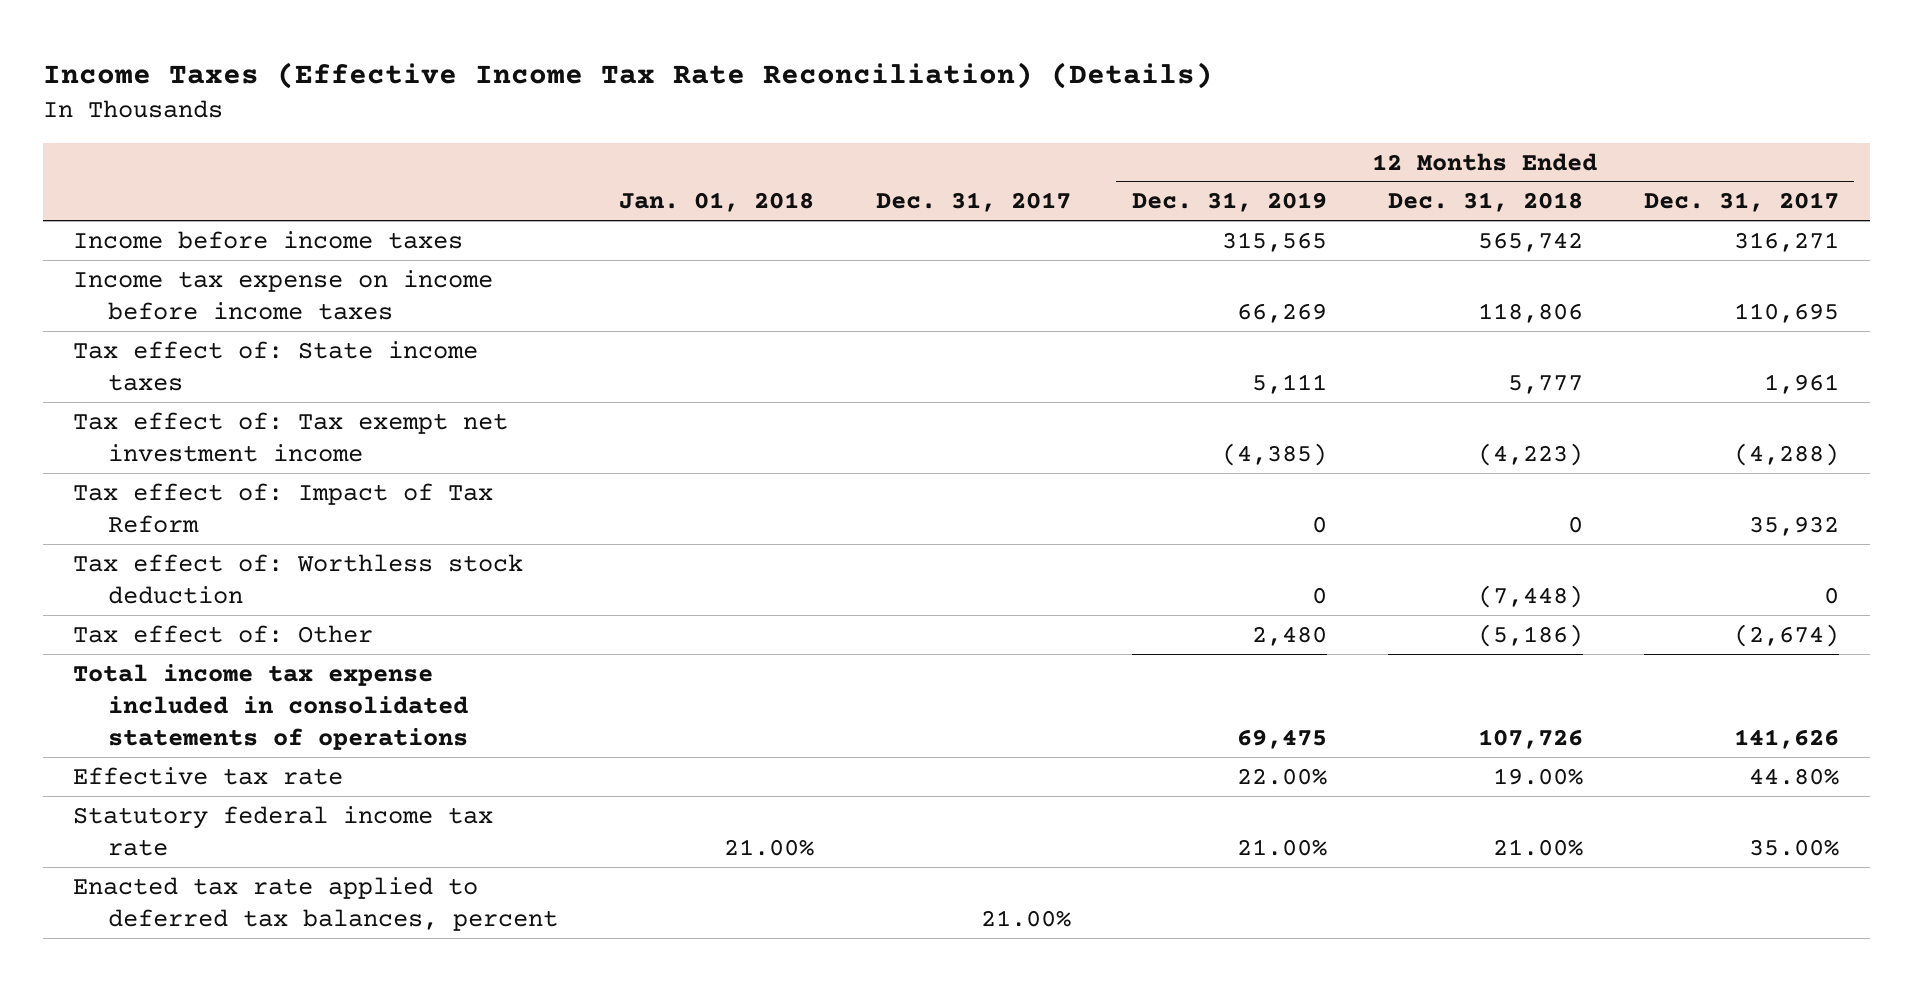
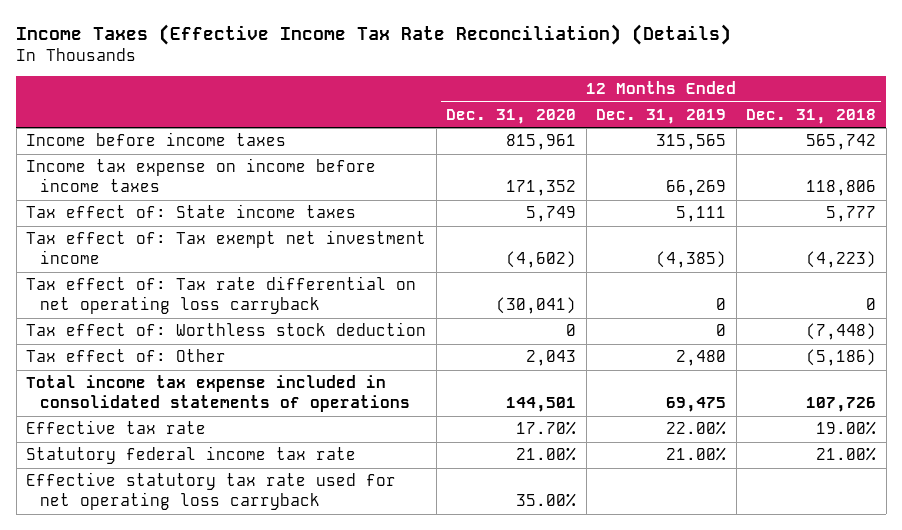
[619,192,815,213] Jan. 01, 2018 -> none
[875,192,1071,213] Dec. 31, 2017 -> none
[1644,192,1840,213] Dec. 31, 2017 -> none
none -> [446,108,577,124] Dec. 31, 2020
[73,482,494,533] Tax effect of: Impact of Tax Reform -> none
none -> [26,276,417,315] Tax effect of: Tax rate differential on net operating loss carryback
[73,876,559,931] Enacted tax rate applied to deferred tax balances, percent -> none
none -> [26,472,397,511] Effective statutory tax rate used for net operating loss carryback

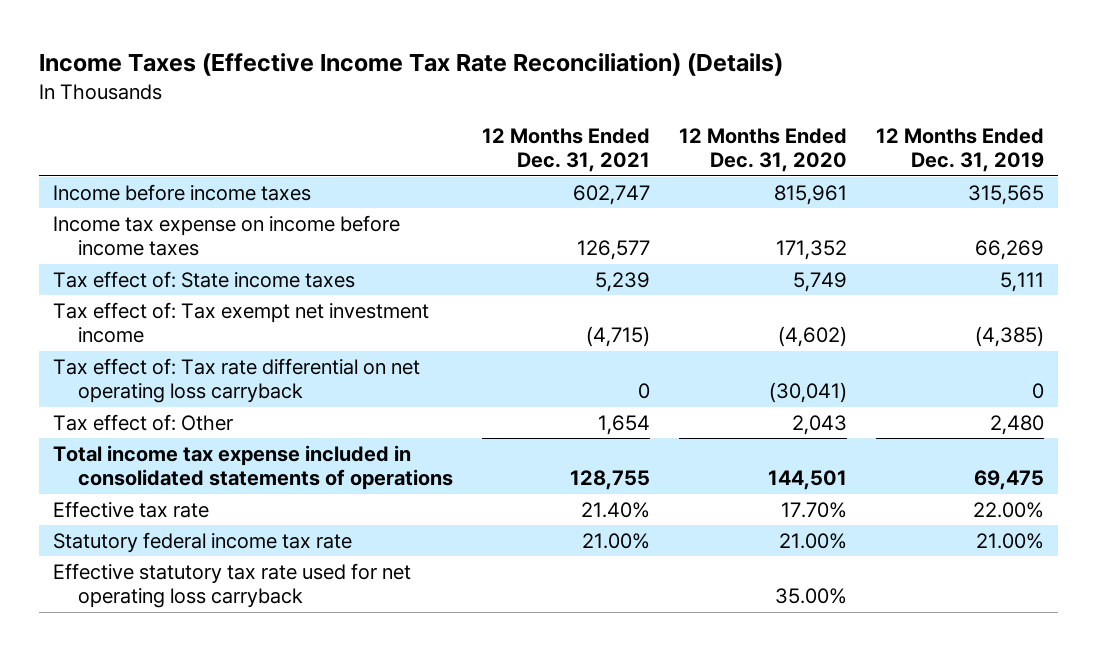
[746,108,877,124] Dec. 31, 2018 -> none
none -> [482,127,651,173] 12 Months Ended Dec. 31, 2021
[26,322,427,337] Tax effect of: Worthless stock deduction -> none

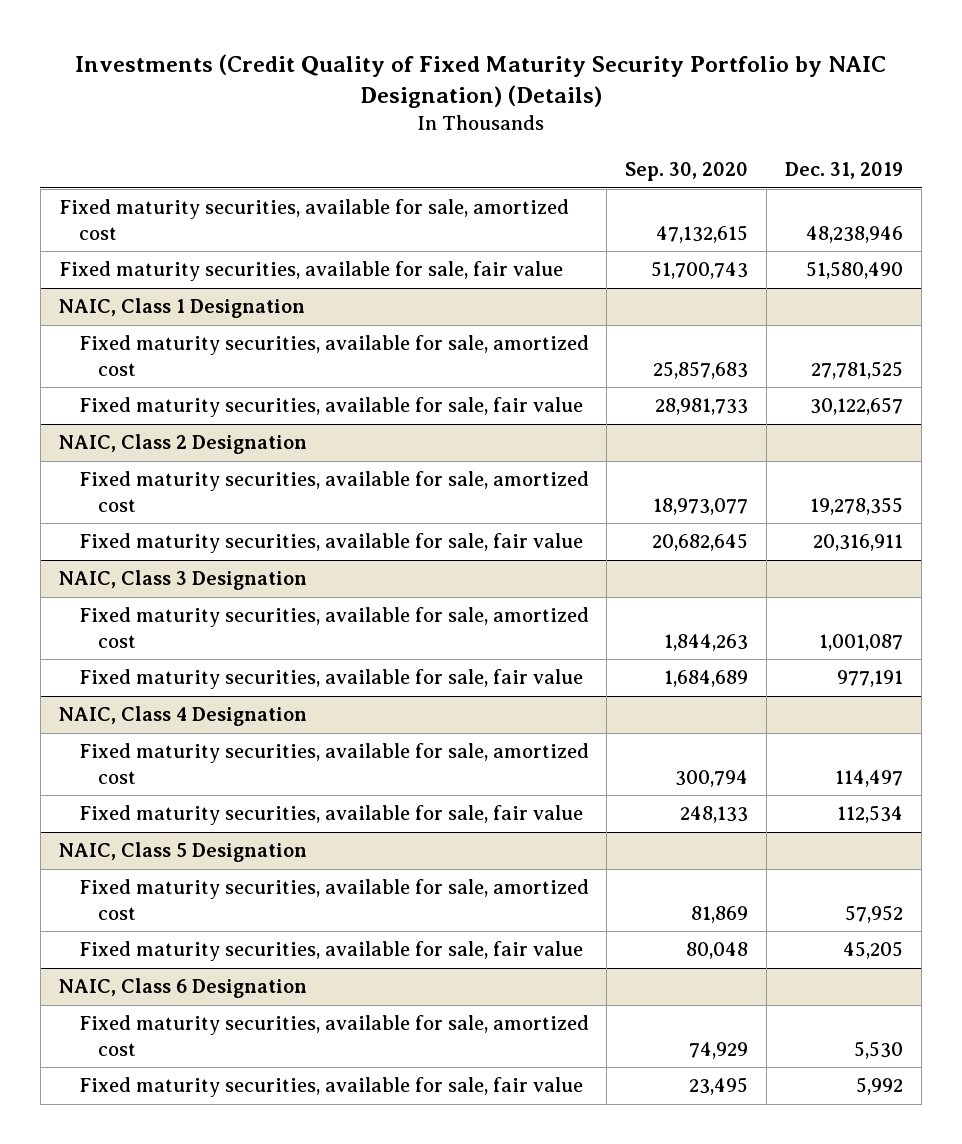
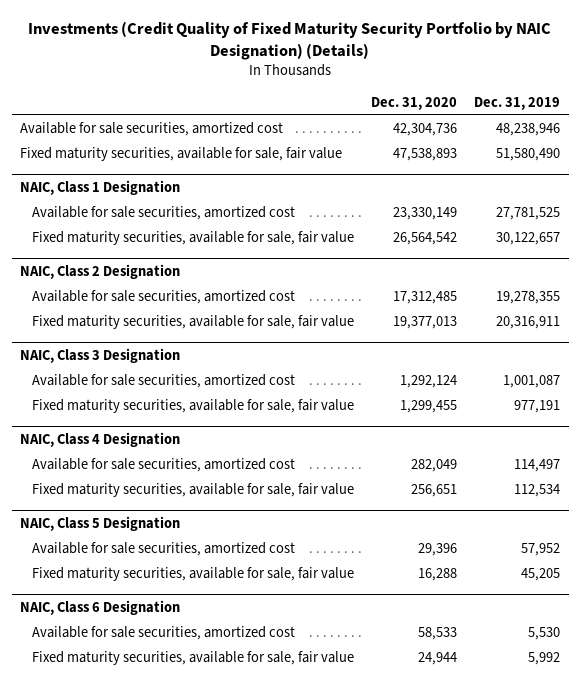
[625,161,749,181] Sep. 30, 2020 -> none
none -> [370,96,457,110] Dec. 31, 2020
[58,199,569,240] Fixed maturity securities, available for sale, amortized cost -> [20,122,284,137] Available for sale securities, amortized cost
[78,335,589,376] Fixed maturity securities, available for sale, amortized cost -> [31,206,295,221] Available for sale securities, amortized cost
[78,471,589,512] Fixed maturity securities, available for sale, amortized cost -> [31,290,295,305] Available for sale securities, amortized cost
[78,607,589,648] Fixed maturity securities, available for sale, amortized cost -> [31,374,295,389] Available for sale securities, amortized cost
[78,743,589,784] Fixed maturity securities, available for sale, amortized cost -> [31,458,295,473] Available for sale securities, amortized cost
[78,879,589,920] Fixed maturity securities, available for sale, amortized cost -> [31,542,295,557] Available for sale securities, amortized cost
[78,1015,589,1056] Fixed maturity securities, available for sale, amortized cost -> [31,626,295,641] Available for sale securities, amortized cost

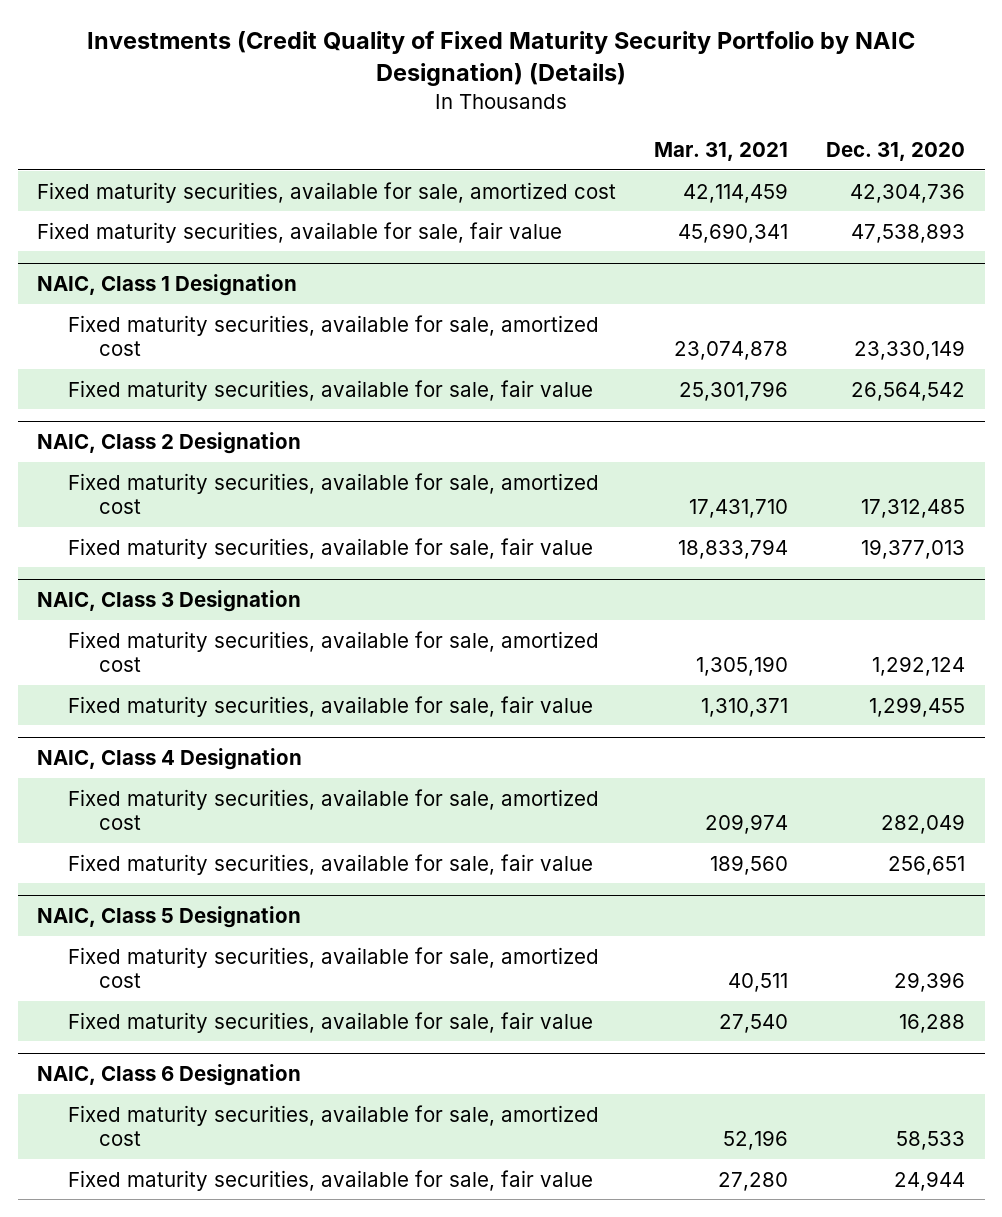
[474,96,561,110] Dec. 31, 2019 -> none
none -> [654,142,789,162] Mar. 31, 2021
[20,122,284,137] Available for sale securities, amortized cost -> [36,181,616,203] Fixed maturity securities, available for sale, amortized cost
[31,206,295,221] Available for sale securities, amortized cost -> [68,314,600,357] Fixed maturity securities, available for sale, amortized cost
[31,290,295,305] Available for sale securities, amortized cost -> [68,472,600,515] Fixed maturity securities, available for sale, amortized cost
[31,374,295,389] Available for sale securities, amortized cost -> [68,630,600,673] Fixed maturity securities, available for sale, amortized cost
[31,458,295,473] Available for sale securities, amortized cost -> [68,788,600,831] Fixed maturity securities, available for sale, amortized cost
[31,542,295,557] Available for sale securities, amortized cost -> [68,946,600,989] Fixed maturity securities, available for sale, amortized cost
[31,626,295,641] Available for sale securities, amortized cost -> [68,1104,600,1147] Fixed maturity securities, available for sale, amortized cost

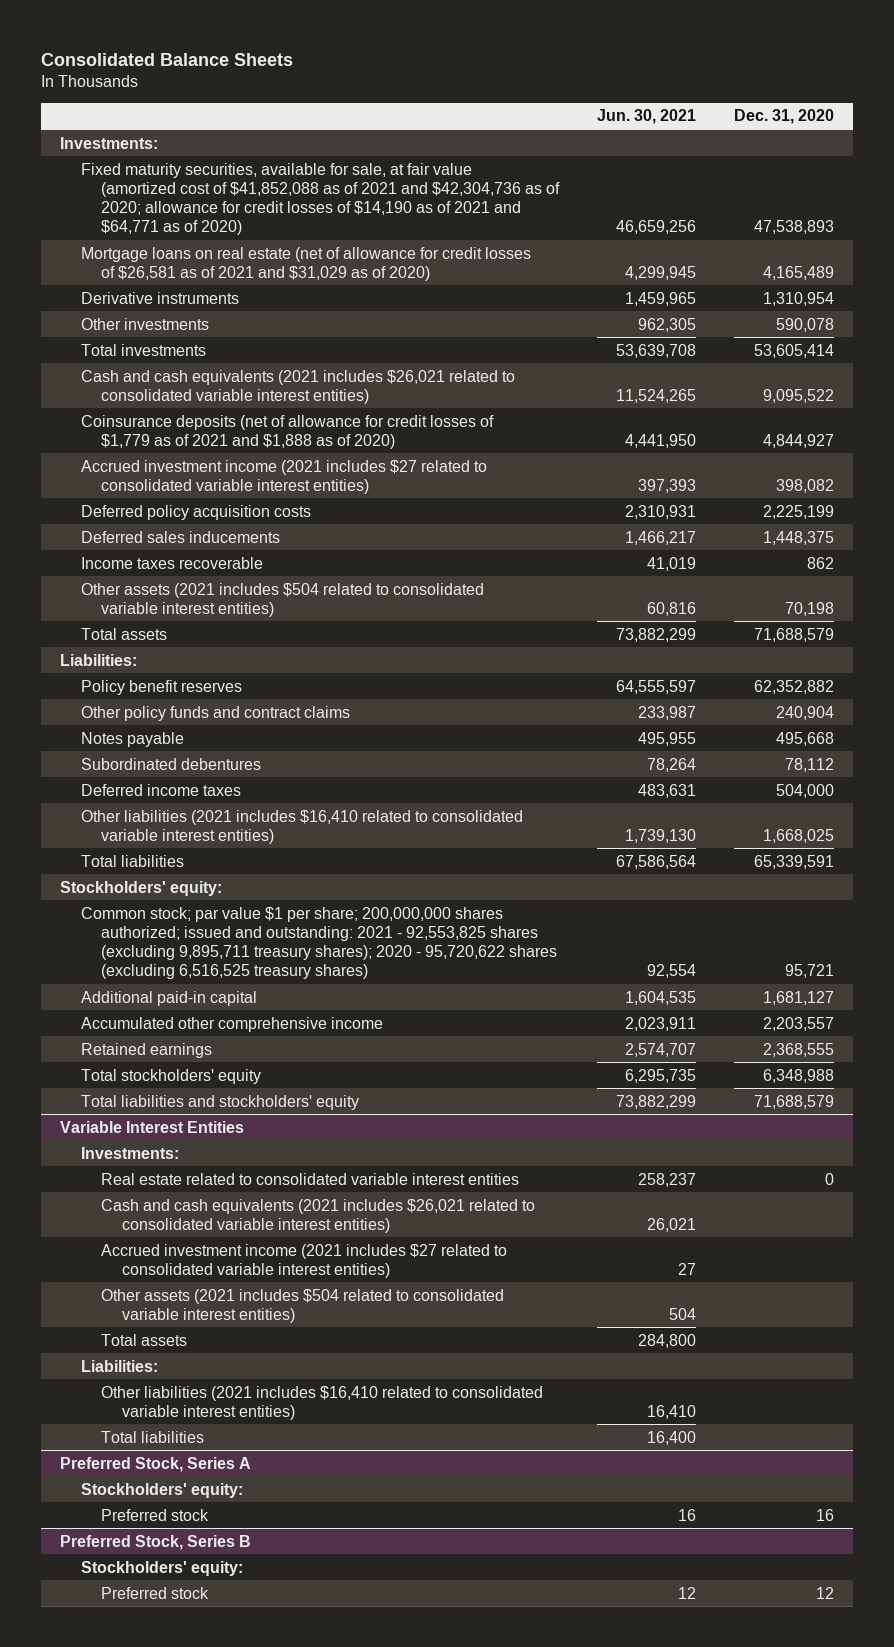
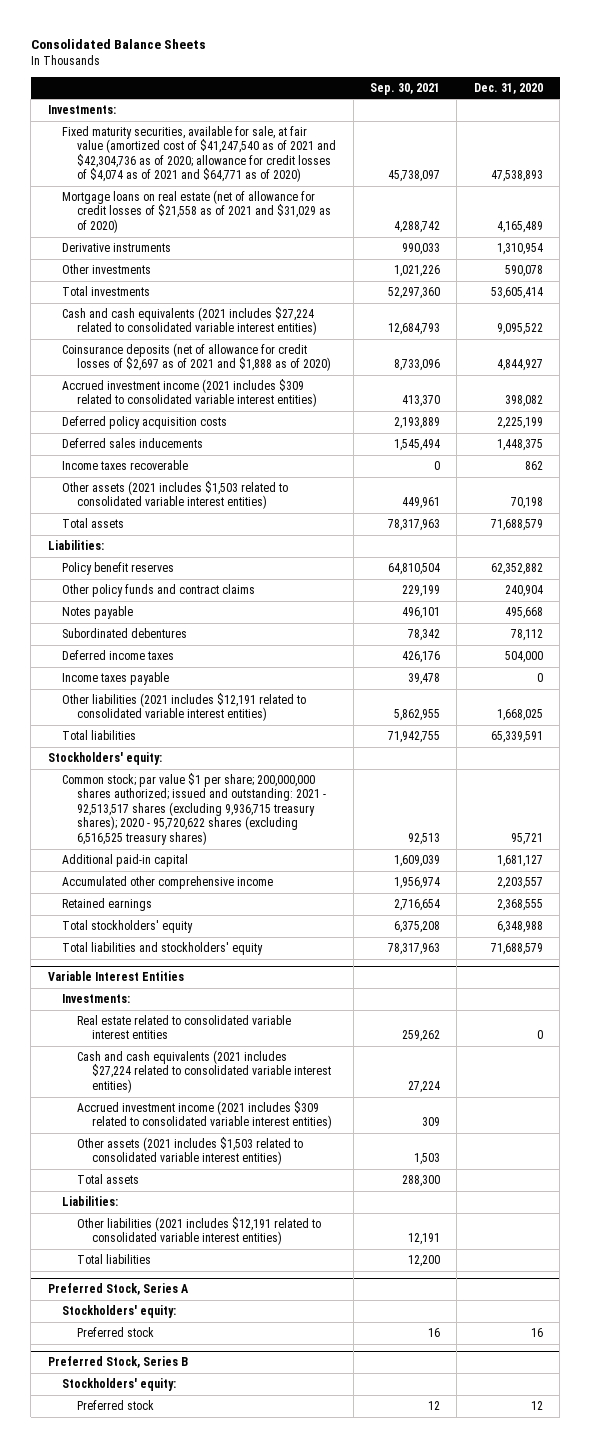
[597,109,697,125] Jun. 30, 2021 -> none
none -> [370,82,441,95] Sep. 30, 2021
[80,162,561,236] Fixed maturity securities, available for sale, at fair value (amortized cost of $41,852,088 as of 2021 and $42,304,736 as of 2020; allowance for credit losses of $14,190 as of 2021 and $64,771 as of 2020) -> [62,126,337,183] Fixed maturity securities, available for sale, at fair value (amortized cost of $41,247,540 as of 2021 and $42,304,736 as of 2020; allowance for credit losses of $4,074 as of 2021 and $64,771 as of 2020)
[80,246,531,281] Mortgage loans on real estate (net of allowance for credit losses of $26,581 as of 2021 and $31,029 as of 2020) -> [62,190,332,233] Mortgage loans on real estate (net of allowance for credit losses of $21,558 as of 2021 and $31,029 as of 2020)
[80,369,515,404] Cash and cash equivalents (2021 includes $26,021 related to consolidated variable interest entities) -> [62,307,318,336] Cash and cash equivalents (2021 includes $27,224 related to consolidated variable interest entities)
[80,414,494,449] Coinsurance deposits (net of allowance for credit losses of $1,779 as of 2021 and $1,888 as of 2020) -> [62,343,332,372] Coinsurance deposits (net of allowance for credit losses of $2,697 as of 2021 and $1,888 as of 2020)
[80,459,487,494] Accrued investment income (2021 includes $27 related to consolidated variable interest entities) -> [62,379,318,408] Accrued investment income (2021 includes $309 related to consolidated variable interest entities)
[80,582,484,617] Other assets (2021 includes $504 related to consolidated variable interest entities) -> [62,481,289,510] Other assets (2021 includes $1,503 related to consolidated variable interest entities)
none -> [62,672,170,686] Income taxes payable
[80,809,523,844] Other liabilities (2021 includes $16,410 related to consolidated variable interest entities) -> [62,693,307,722] Other liabilities (2021 includes $12,191 related to consolidated variable interest entities)
[80,906,558,980] Common stock; par value $1 per share; 200,000,000 shares authorized; issued and outstanding: 2021 - 92,553,825 shares (excluding 9,895,711 treasury shares); 2020 - 95,720,622 shares (excluding 6,516,525 treasury shares) -> [62,773,327,845] Common stock; par value $1 per share; 200,000,000 shares authorized; issued and outstanding: 2021 - 92,513,517 shares (excluding 9,936,715 treasury shares); 2020 - 95,720,622 shares (excluding 6,516,525 treasury shares)
[101,1198,536,1233] Cash and cash equivalents (2021 includes $26,021 related to consolidated variable interest entities) -> [77,1050,332,1093] Cash and cash equivalents (2021 includes $27,224 related to consolidated variable interest entities)
[101,1243,508,1278] Accrued investment income (2021 includes $27 related to consolidated variable interest entities) -> [77,1101,333,1130] Accrued investment income (2021 includes $309 related to consolidated variable interest entities)
[101,1288,505,1323] Other assets (2021 includes $504 related to consolidated variable interest entities) -> [77,1137,304,1166] Other assets (2021 includes $1,503 related to consolidated variable interest entities)
[101,1385,544,1420] Other liabilities (2021 includes $16,410 related to consolidated variable interest entities) -> [77,1217,322,1246] Other liabilities (2021 includes $12,191 related to consolidated variable interest entities)

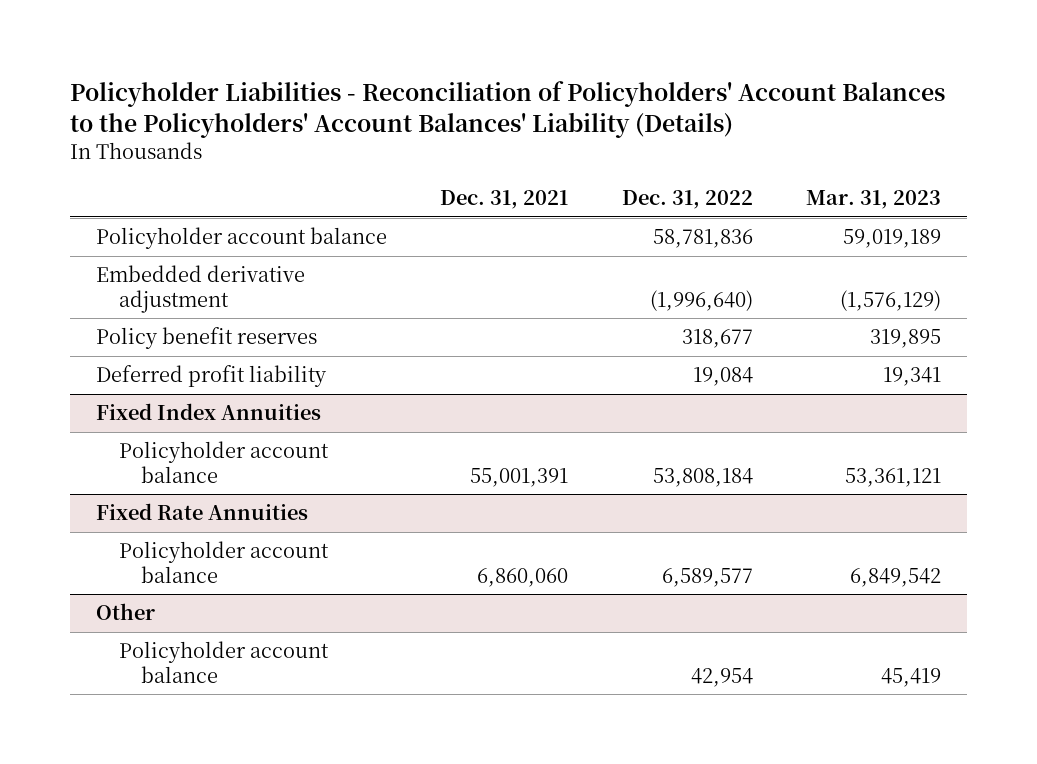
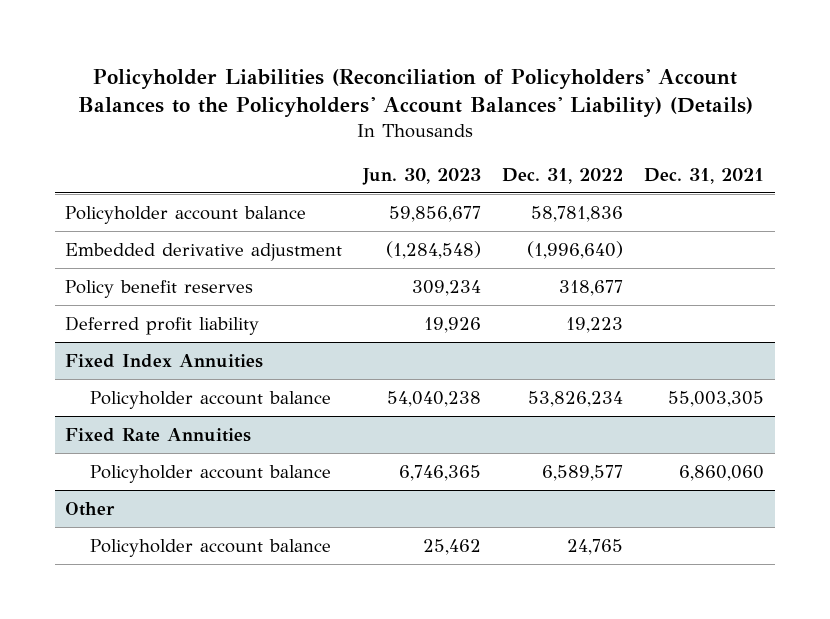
[69,80,945,139] Policyholder Liabilities - Reconciliation of Policyholders' Account Balances to the Policyholders' Account Balances' Liability (Details) -> [77,68,753,118] Policyholder Liabilities (Reconciliation of Policyholders' Account Balances to the Policyholders' Account Balances' Liability) (Details)
[805,190,941,210] Mar. 31, 2023 -> none
none -> [362,167,482,185] Jun. 30, 2023
[692,367,753,387] 19,084 -> [566,317,624,334] 19,223
[470,467,569,487] 55,001,391 -> [668,391,765,408] 55,003,305
[652,467,753,487] 53,808,184 -> [528,391,624,408] 53,826,234
[690,667,753,687] 42,954 -> [567,539,624,556] 24,765

